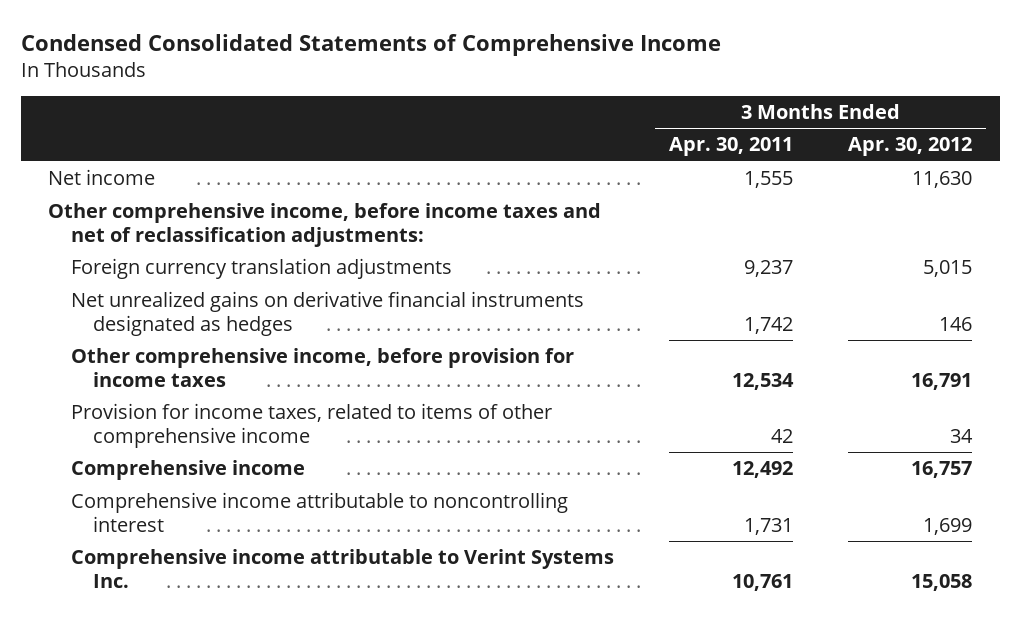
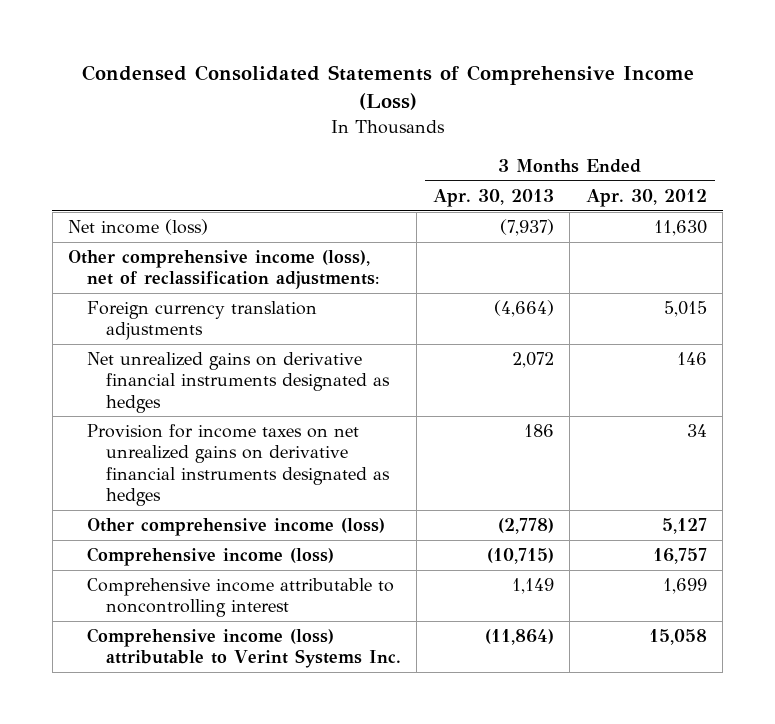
[20,33,721,56] Condensed Consolidated Statements of Comprehensive Income -> [81,65,694,111] Condensed Consolidated Statements of Comprehensive Income (Loss)
[668,137,793,157] Apr. 30, 2011 -> none
none -> [432,188,554,207] Apr. 30, 2013
[48,169,156,186] Net income -> [68,219,209,236] Net income (loss)
[48,203,602,247] Other comprehensive income, before income taxes and net of reclassification adjustments: -> [68,250,380,290] Other comprehensive income (loss), net of reclassification adjustments:
[70,348,574,387] Other comprehensive income, before provision for income taxes -> none
[70,403,552,448] Provision for income taxes, related to items of other comprehensive income -> [87,424,390,506] Provision for income taxes on net unrealized gains on derivative financial instruments designated as hedges
none -> [87,518,386,537] Other comprehensive income (loss)
[70,460,305,481] Comprehensive income -> [87,547,335,567] Comprehensive income (loss)
[70,549,614,588] Comprehensive income attributable to Verint Systems Inc. -> [87,628,401,669] Comprehensive income (loss) attributable to Verint Systems Inc.

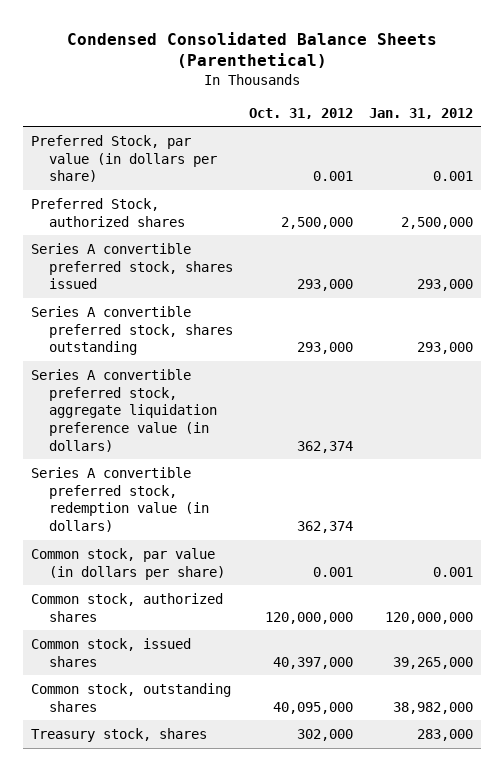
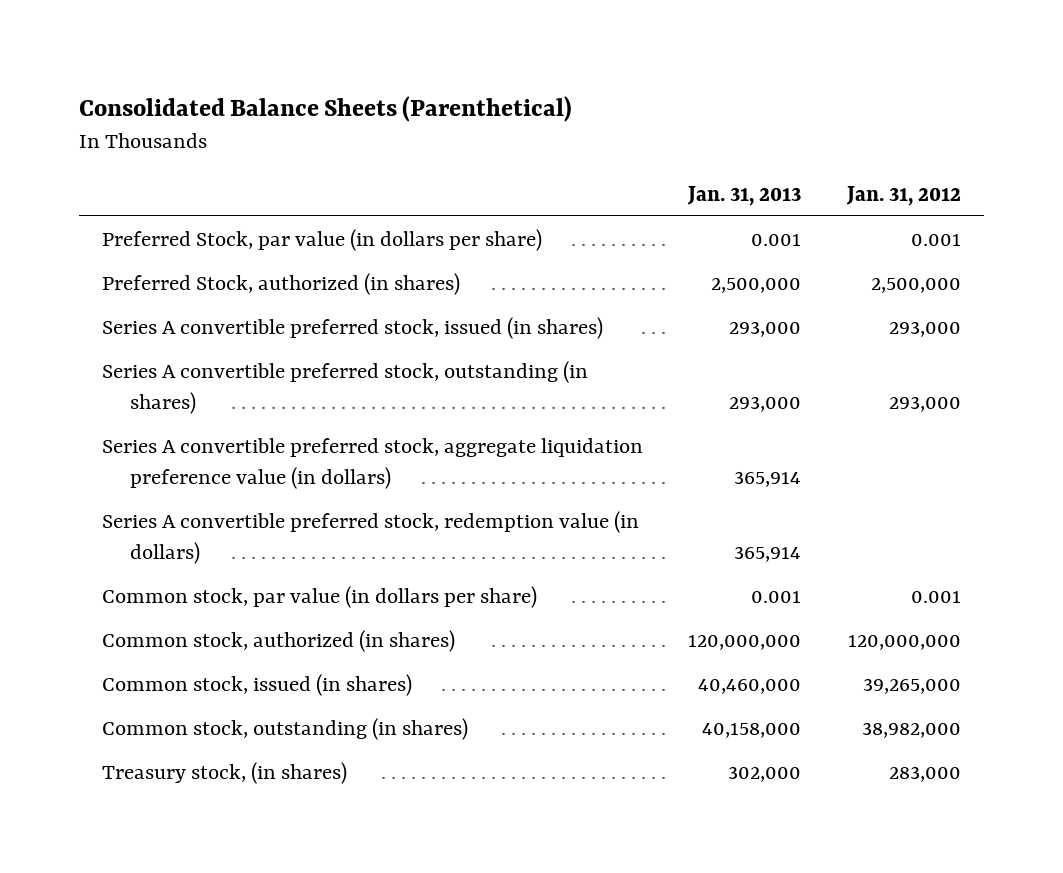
[67,31,438,69] Condensed Consolidated Balance Sheets (Parenthetical) -> [79,95,573,122] Consolidated Balance Sheets (Parenthetical)
[248,107,353,119] Oct. 31, 2012 -> none
none -> [687,185,802,206] Jan. 31, 2013
[31,197,185,227] Preferred Stock, authorized shares -> [101,272,460,295] Preferred Stock, authorized (in shares)
[31,242,233,290] Series A convertible preferred stock, shares issued -> [101,316,603,339] Series A convertible preferred stock, issued (in shares)
[31,305,233,356] Series A convertible preferred stock, shares outstanding -> [101,360,588,414] Series A convertible preferred stock, outstanding (in shares)
[31,592,224,622] Common stock, authorized shares -> [101,629,455,652] Common stock, authorized (in shares)
[31,637,192,667] Common stock, issued shares -> [101,673,412,696] Common stock, issued (in shares)
[31,682,232,712] Common stock, outstanding shares -> [101,717,468,740] Common stock, outstanding (in shares)
[31,727,208,742] Treasury stock, shares -> [101,761,347,784] Treasury stock, (in shares)

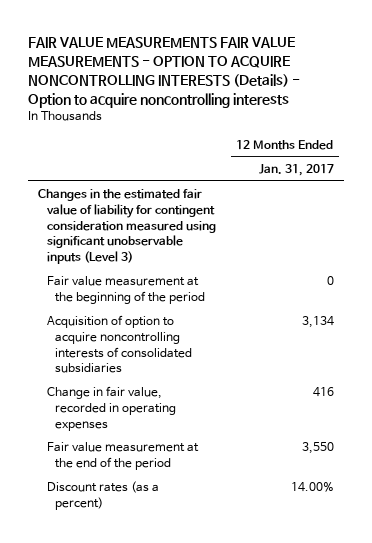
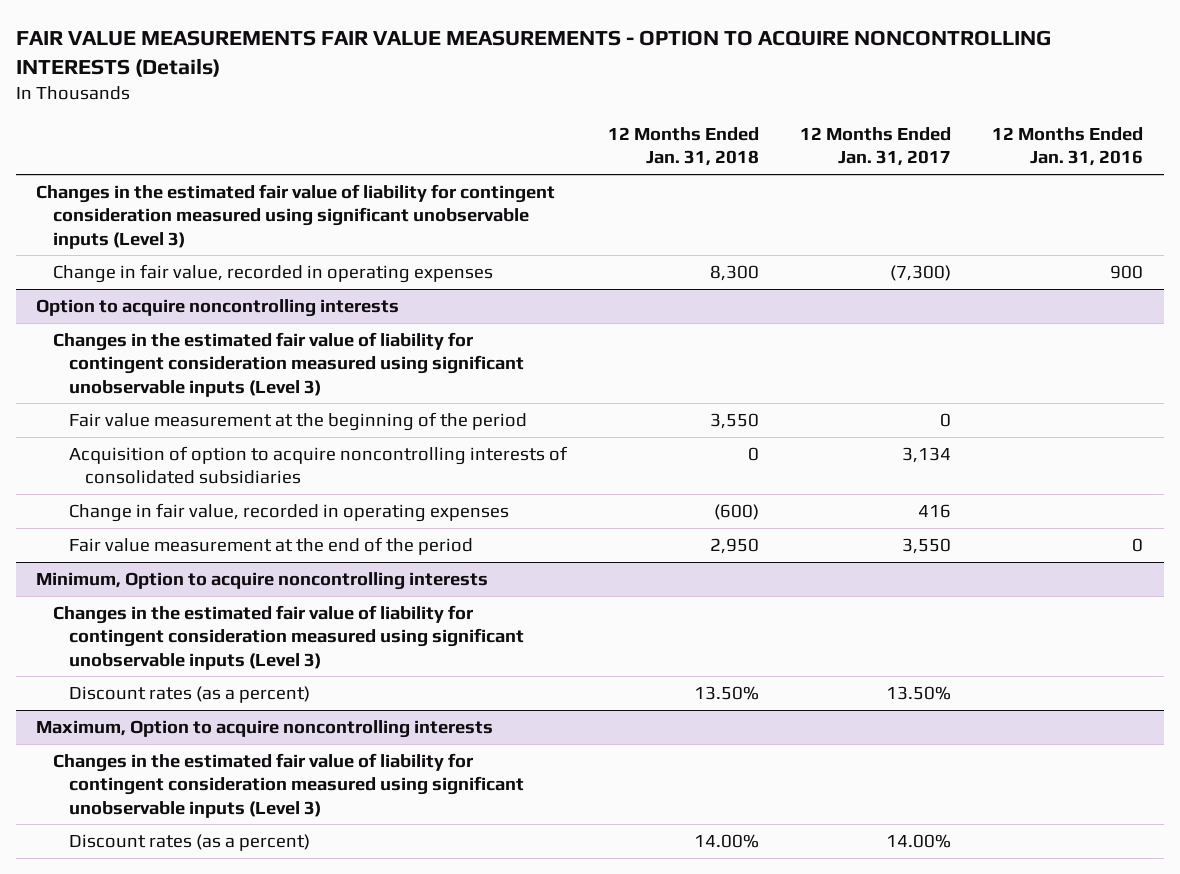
[27,36,300,108] FAIR VALUE MEASUREMENTS FAIR VALUE MEASUREMENTS - OPTION TO ACQUIRE NONCONTROLLING INTERESTS (Details) - Option to acquire noncontrolling interests -> [15,29,1051,77] FAIR VALUE MEASUREMENTS FAIR VALUE MEASUREMENTS - OPTION TO ACQUIRE NONCONTROLLING INTERESTS (Details)
none -> [608,127,760,167] 12 Months Ended Jan. 31, 2018
none -> [992,127,1144,167] 12 Months Ended Jan. 31, 2016
none -> [52,263,493,283] Change in fair value, recorded in operating expenses
none -> [36,298,400,317] Option to acquire noncontrolling interests
none -> [52,331,524,397] Changes in the estimated fair value of liability for contingent consideration measured using significant unobservable inputs (Level 3)
none -> [36,571,489,590] Minimum, Option to acquire noncontrolling interests
none -> [52,604,524,670] Changes in the estimated fair value of liability for contingent consideration measured using significant unobservable inputs (Level 3)
none -> [68,685,310,703] Discount rates (as a percent)
none -> [36,719,494,738] Maximum, Option to acquire noncontrolling interests
none -> [52,752,524,818] Changes in the estimated fair value of liability for contingent consideration measured using significant unobservable inputs (Level 3)

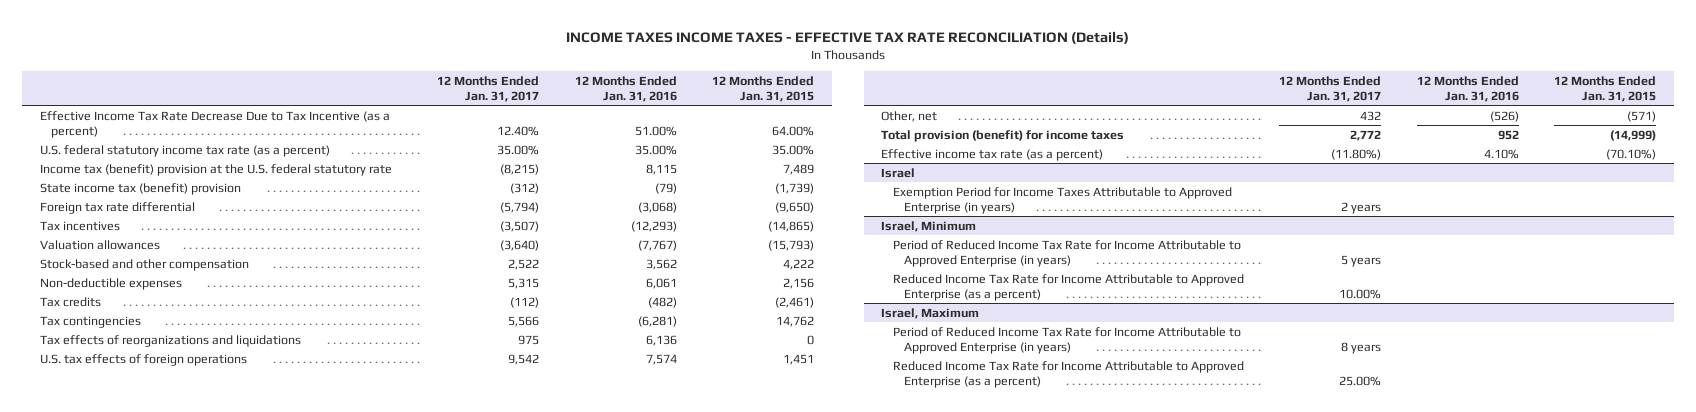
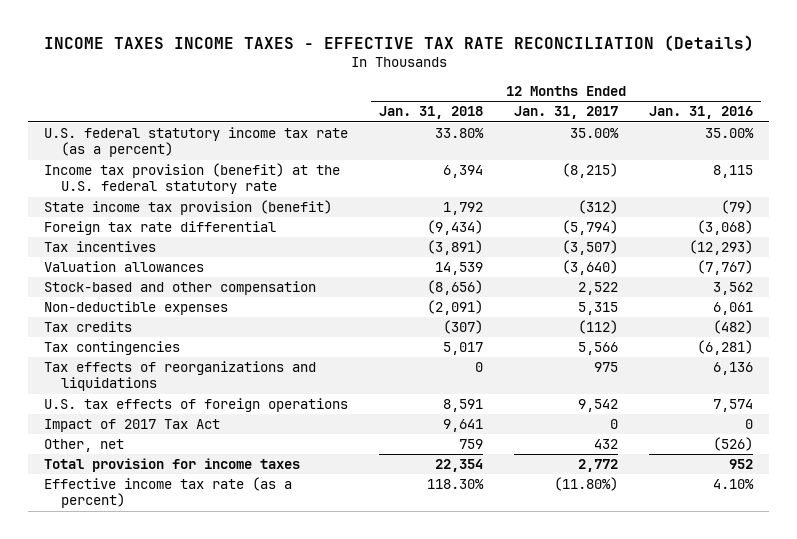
[712,75,815,102] 12 Months Ended Jan. 31, 2015 -> none
none -> [378,106,483,120] Jan. 31, 2018
[39,110,390,138] Effective Income Tax Rate Decrease Due to Tax Incentive (as a percent) -> none
[39,163,392,176] Income tax (benefit) provision at the U.S. federal statutory rate -> [43,163,340,195] Income tax provision (benefit) at the U.S. federal statutory rate
[39,182,241,195] State income tax (benefit) provision -> [43,200,332,216] State income tax provision (benefit)
none -> [43,419,220,433] Impact of 2017 Tax Act
[881,129,1125,142] Total provision (benefit) for income taxes -> [43,458,300,473] Total provision for income taxes
[881,167,916,178] Israel -> none
[892,186,1232,214] Exemption Period for Income Taxes Attributable to Approved Enterprise (in years) -> none
[881,220,977,232] Israel, Minimum -> none
[892,239,1241,267] Period of Reduced Income Tax Rate for Income Attributable to Approved Enterprise (in years) -> none
[892,273,1244,301] Reduced Income Tax Rate for Income Attributable to Approved Enterprise (as a percent) -> none
[881,307,980,319] Israel, Maximum -> none
[892,326,1241,354] Period of Reduced Income Tax Rate for Income Attributable to Approved Enterprise (in years) -> none
[892,360,1244,388] Reduced Income Tax Rate for Income Attributable to Approved Enterprise (as a percent) -> none

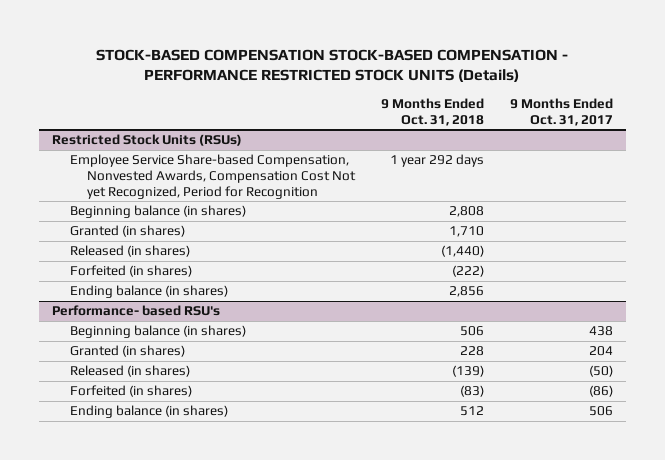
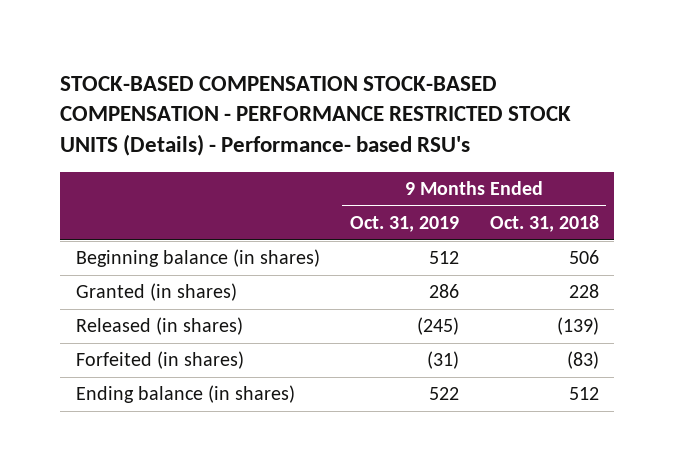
[96,48,569,83] STOCK-BASED COMPENSATION STOCK-BASED COMPENSATION - PERFORMANCE RESTRICTED STOCK UNITS (Details) -> [60,75,572,157] STOCK-BASED COMPENSATION STOCK-BASED COMPENSATION - PERFORMANCE RESTRICTED STOCK UNITS (Details) - Performance- based RSU's
[510,98,614,126] 9 Months Ended Oct. 31, 2017 -> none
none -> [350,215,460,232] Oct. 31, 2019
[51,134,242,147] Restricted Stock Units (RSUs) -> none
[69,154,357,199] Employee Service Share-based Compensation, Nonvested Awards, Compensation Cost Not yet Recognized, Period for Recognition -> none
[69,205,246,219] Beginning balance (in shares) -> none
[69,225,185,238] Granted (in shares) -> none
[69,245,190,258] Released (in shares) -> none
[69,265,192,278] Forfeited (in shares) -> none
[69,285,228,299] Ending balance (in shares) -> none
[51,305,220,317] Performance- based RSU's -> none

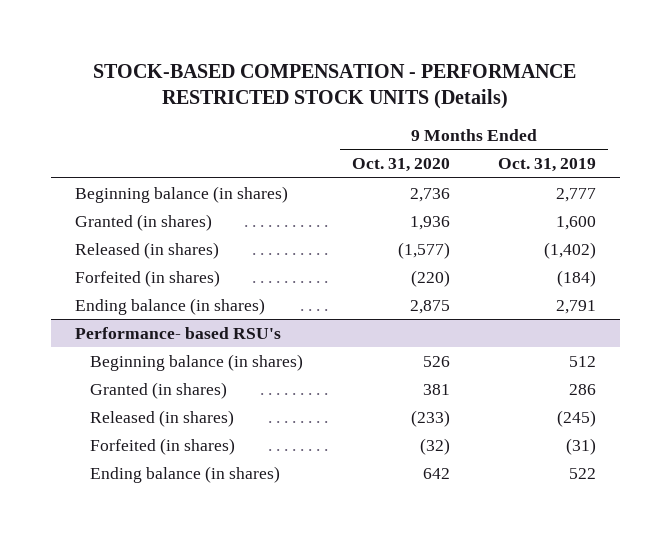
[60,75,572,157] STOCK-BASED COMPENSATION STOCK-BASED COMPENSATION - PERFORMANCE RESTRICTED STOCK UNITS (Details) - Performance- based RSU's -> [93,63,577,110] STOCK-BASED COMPENSATION - PERFORMANCE RESTRICTED STOCK UNITS (Details)
[489,214,599,232] Oct. 31, 2018 -> none
none -> [351,158,450,173] Oct. 31, 2020
none -> [74,185,288,203] Beginning balance (in shares)
none -> [74,213,212,231] Granted (in shares)
none -> [74,241,219,259] Released (in shares)
none -> [74,269,220,287] Forfeited (in shares)
none -> [74,297,265,315] Ending balance (in shares)
none -> [74,326,281,339] Performance- based RSU's

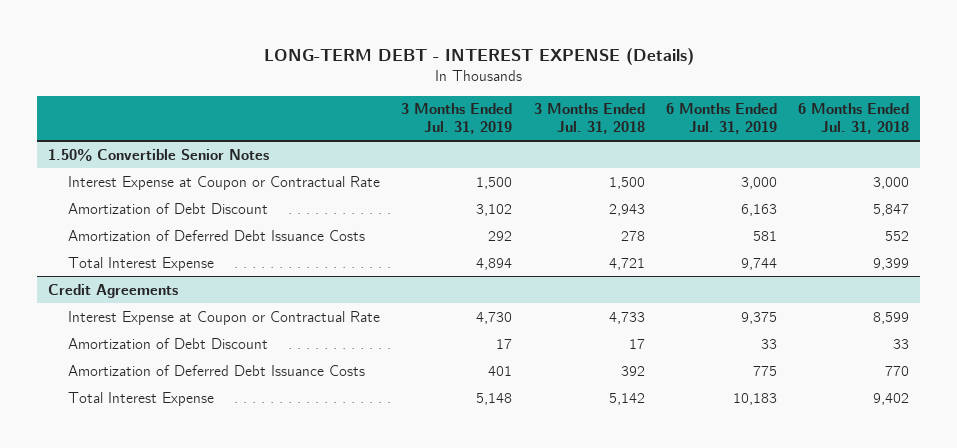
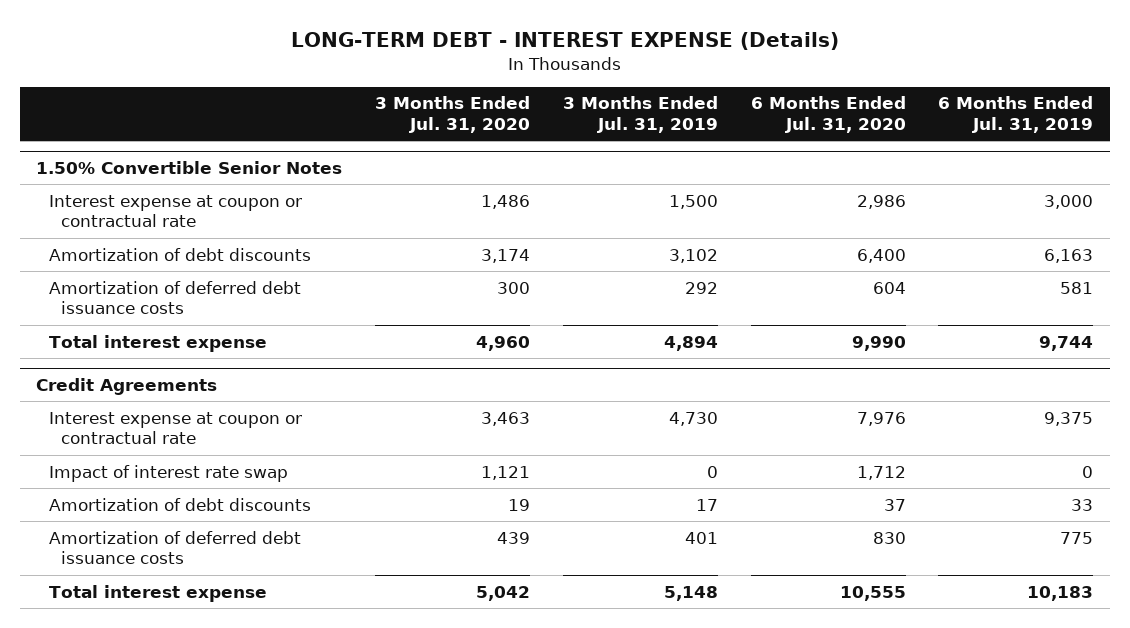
[533,103,645,134] 3 Months Ended Jul. 31, 2018 -> none
[798,103,910,134] 6 Months Ended Jul. 31, 2018 -> none
none -> [375,96,531,134] 3 Months Ended Jul. 31, 2020
none -> [750,96,906,134] 6 Months Ended Jul. 31, 2020
[67,175,380,190] Interest Expense at Coupon or Contractual Rate -> [48,194,302,228] Interest expense at coupon or contractual rate
[67,202,268,214] Amortization of Debt Discount -> [48,247,311,261] Amortization of debt discounts
[67,229,365,241] Amortization of Deferred Debt Issuance Costs -> [48,280,301,315] Amortization of deferred debt issuance costs
[67,256,214,271] Total Interest Expense -> [48,334,267,352] Total interest expense
[67,310,380,325] Interest Expense at Coupon or Contractual Rate -> [48,411,302,445] Interest expense at coupon or contractual rate
none -> [48,464,288,482] Impact of interest rate swap
[67,337,268,349] Amortization of Debt Discount -> [48,497,311,511] Amortization of debt discounts
[67,364,365,376] Amortization of Deferred Debt Issuance Costs -> [48,530,301,565] Amortization of deferred debt issuance costs
[67,391,214,406] Total Interest Expense -> [48,584,267,602] Total interest expense

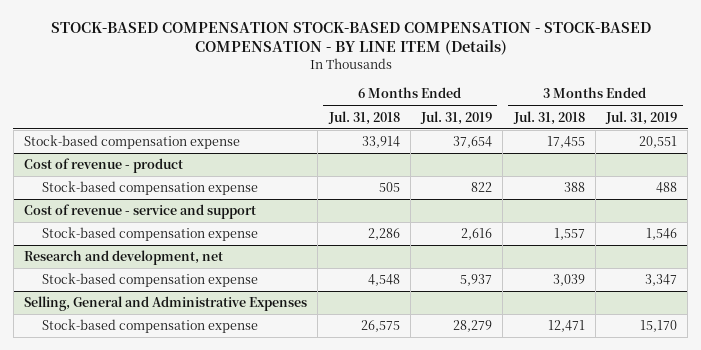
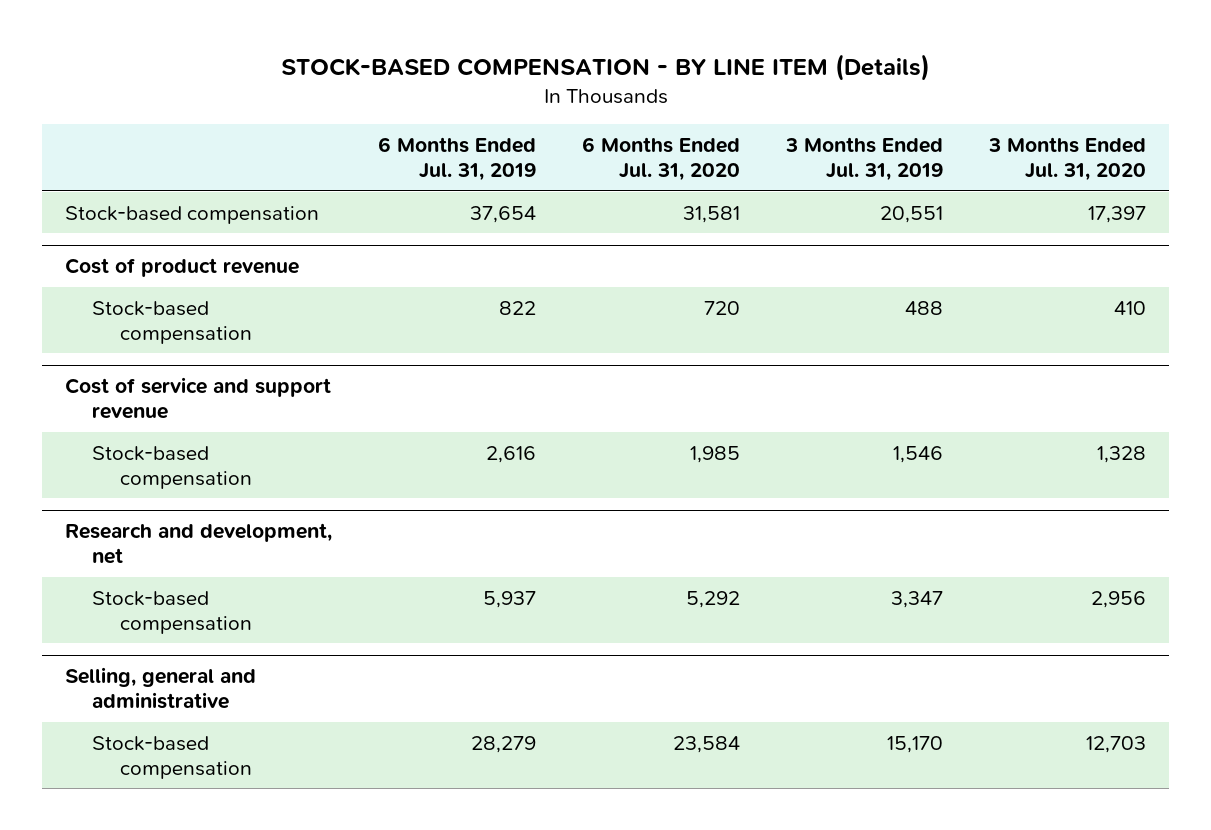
[50,21,651,56] STOCK-BASED COMPENSATION STOCK-BASED COMPENSATION - STOCK-BASED COMPENSATION - BY LINE ITEM (Details) -> [280,54,930,82] STOCK-BASED COMPENSATION - BY LINE ITEM (Details)
[327,110,400,125] Jul. 31, 2018 -> none
[512,110,585,125] Jul. 31, 2018 -> none
none -> [582,137,741,182] 6 Months Ended Jul. 31, 2020
none -> [987,137,1146,182] 3 Months Ended Jul. 31, 2020
[23,135,240,150] Stock-based compensation expense -> [65,205,320,224] Stock-based compensation
[23,158,183,174] Cost of revenue - product -> [65,258,300,278] Cost of product revenue
[42,181,259,196] Stock-based compensation expense -> [92,300,252,344] Stock-based compensation
[23,204,256,220] Cost of revenue - service and support -> [65,377,332,420] Cost of service and support revenue
[42,227,259,242] Stock-based compensation expense -> [92,445,252,489] Stock-based compensation
[42,273,259,288] Stock-based compensation expense -> [92,590,252,634] Stock-based compensation
[23,296,307,312] Selling, General and Administrative Expenses -> [65,667,257,710] Selling, general and administrative
[42,319,259,334] Stock-based compensation expense -> [92,735,252,779] Stock-based compensation

